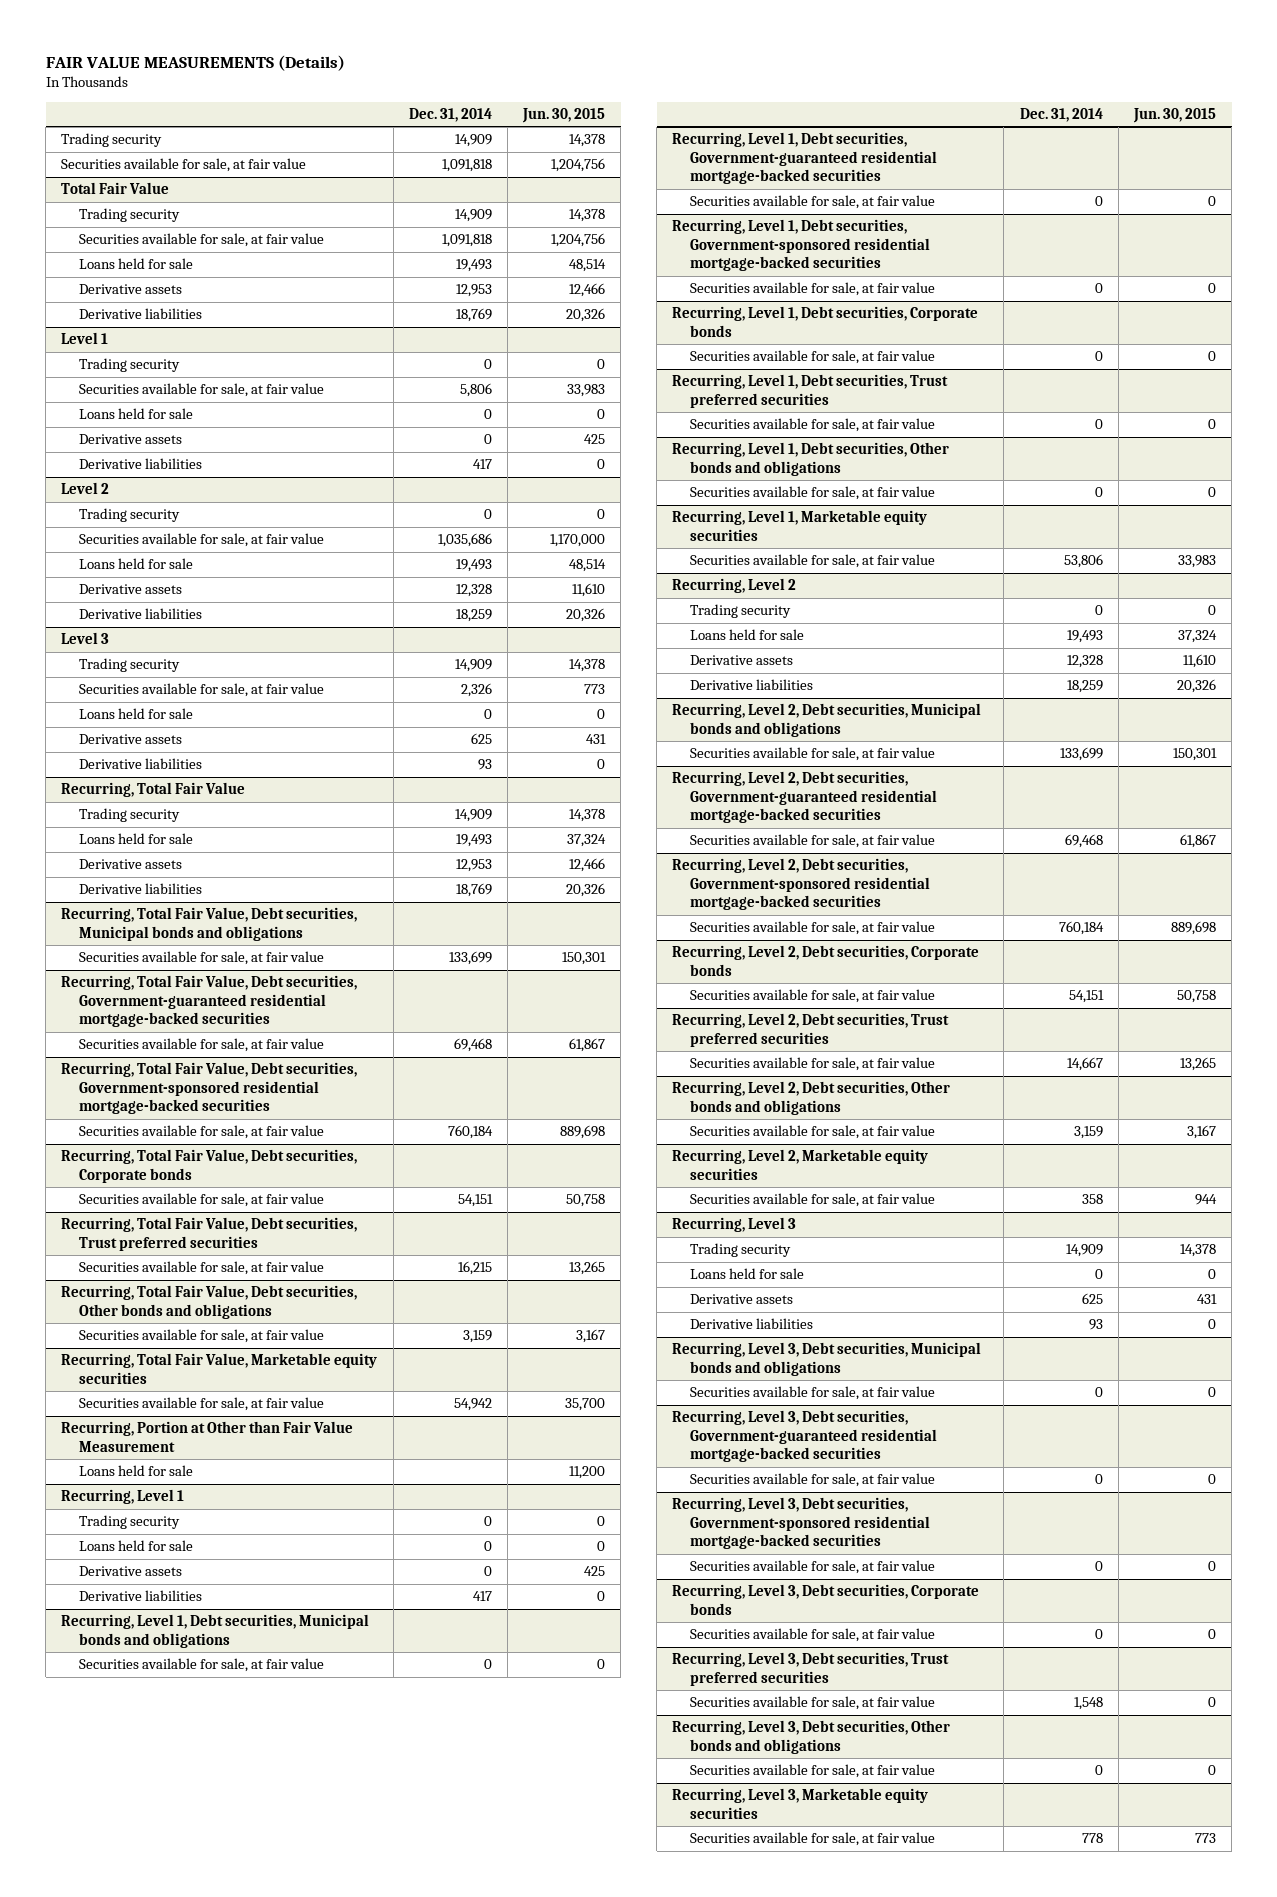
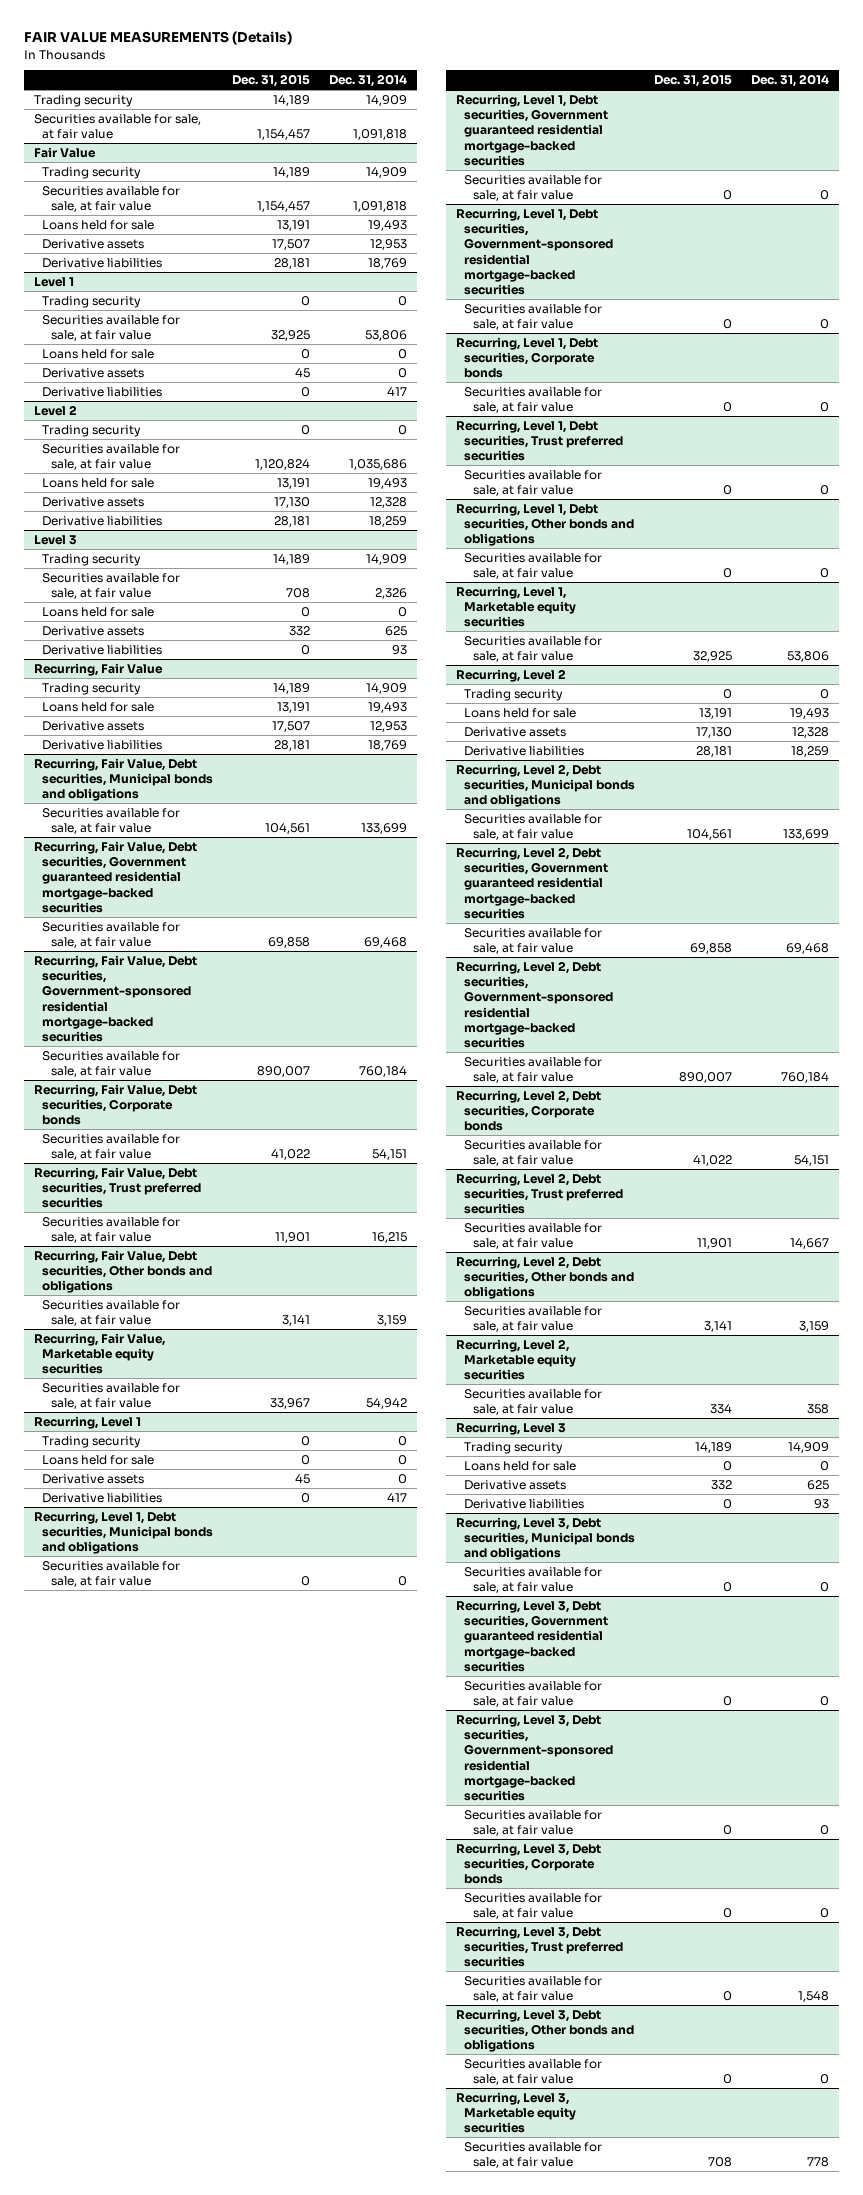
[522,107,606,123] Jun. 30, 2015 -> none
none -> [232,74,311,88] Dec. 31, 2015
[61,182,170,195] Total Fair Value -> [33,146,96,158] Fair Value
[459,383,492,398] 5,806 -> [365,330,408,342] 53,806
[61,782,246,798] Recurring, Total Fair Value -> [33,662,163,676] Recurring, Fair Value
[61,907,358,941] Recurring, Total Fair Value, Debt securities, Municipal bonds and obligations -> [33,757,214,802] Recurring, Fair Value, Debt securities, Municipal bonds and obligations
[61,975,358,1028] Recurring, Total Fair Value, Debt securities, Government-guaranteed residential mortgage-backed securities -> [33,840,197,913] Recurring, Fair Value, Debt securities, Government guaranteed residential mortgage-backed securities
[61,1062,358,1115] Recurring, Total Fair Value, Debt securities, Government-sponsored residential mortgage-backed securities -> [33,954,197,1043] Recurring, Fair Value, Debt securities, Government-sponsored residential mortgage-backed securities
[61,1149,358,1183] Recurring, Total Fair Value, Debt securities, Corporate bonds -> [33,1083,197,1126] Recurring, Fair Value, Debt securities, Corporate bonds
[61,1217,358,1251] Recurring, Total Fair Value, Debt securities, Trust preferred securities -> [33,1166,202,1209] Recurring, Fair Value, Debt securities, Trust preferred securities
[61,1285,358,1319] Recurring, Total Fair Value, Debt securities, Other bonds and obligations -> [33,1249,213,1294] Recurring, Fair Value, Debt securities, Other bonds and obligations
[61,1353,378,1384] Recurring, Total Fair Value, Marketable equity securities -> [33,1332,165,1375] Recurring, Fair Value, Marketable equity securities
[61,1421,354,1452] Recurring, Portion at Other than Fair Value Measurement -> none
[79,1465,194,1477] Loans held for sale -> none
[672,132,937,185] Recurring, Level 1, Debt securities, Government-guaranteed residential mortgage-backed securities -> [455,93,609,166] Recurring, Level 1, Debt securities, Government guaranteed residential mortgage-backed securities
[672,771,937,824] Recurring, Level 2, Debt securities, Government-guaranteed residential mortgage-backed securities -> [455,846,609,919] Recurring, Level 2, Debt securities, Government guaranteed residential mortgage-backed securities
[672,1410,937,1463] Recurring, Level 3, Debt securities, Government-guaranteed residential mortgage-backed securities -> [455,1599,609,1672] Recurring, Level 3, Debt securities, Government guaranteed residential mortgage-backed securities

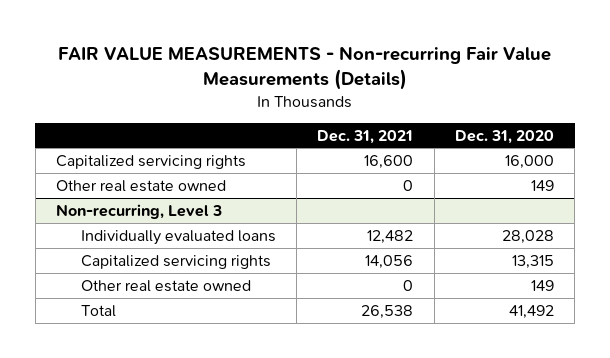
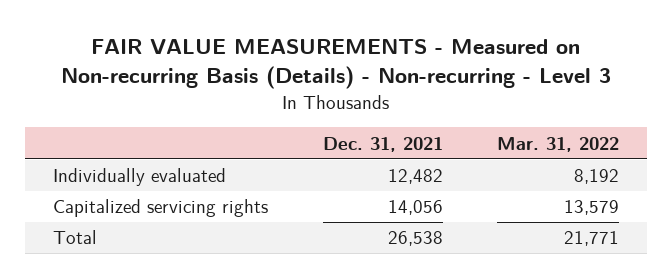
[57,46,551,91] FAIR VALUE MEASUREMENTS - Non-recurring Fair Value Measurements (Details) -> [61,39,612,90] FAIR VALUE MEASUREMENTS - Measured on Non-recurring Basis (Details) - Non-recurring - Level 3
[454,129,554,144] Dec. 31, 2020 -> none
none -> [497,136,620,152] Mar. 31, 2022
[55,154,246,169] Capitalized servicing rights -> none
[55,179,226,192] Other real estate owned -> none
[55,203,222,219] Non-recurring, Level 3 -> none
[80,229,276,245] Individually evaluated loans -> [52,168,226,187] Individually evaluated
[80,279,251,292] Other real estate owned -> none

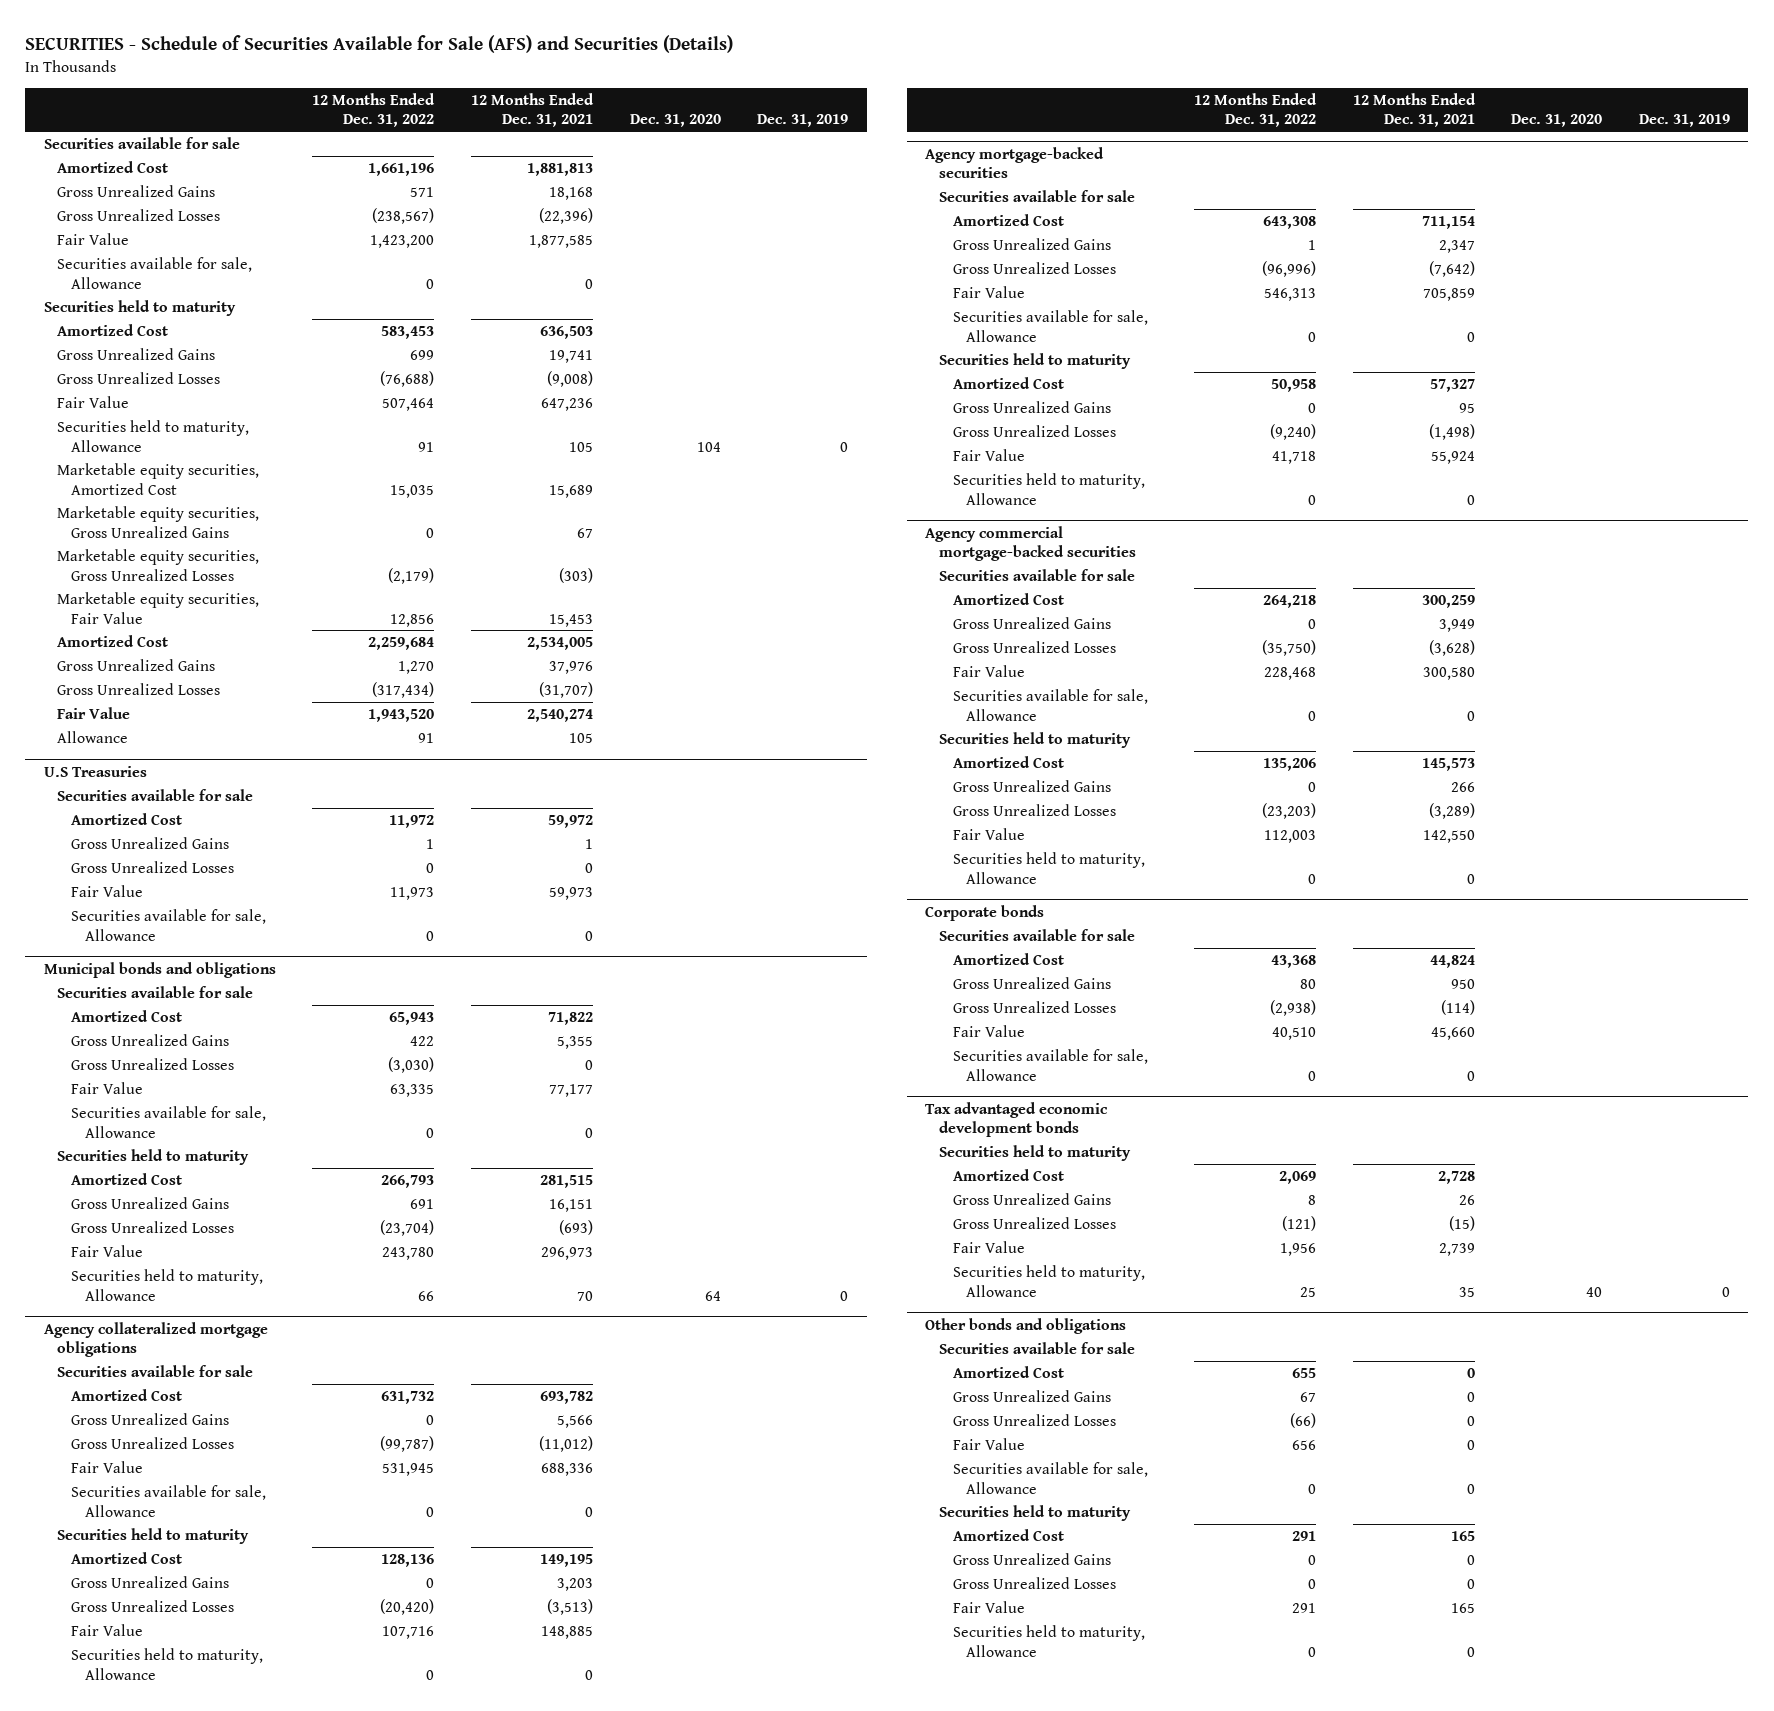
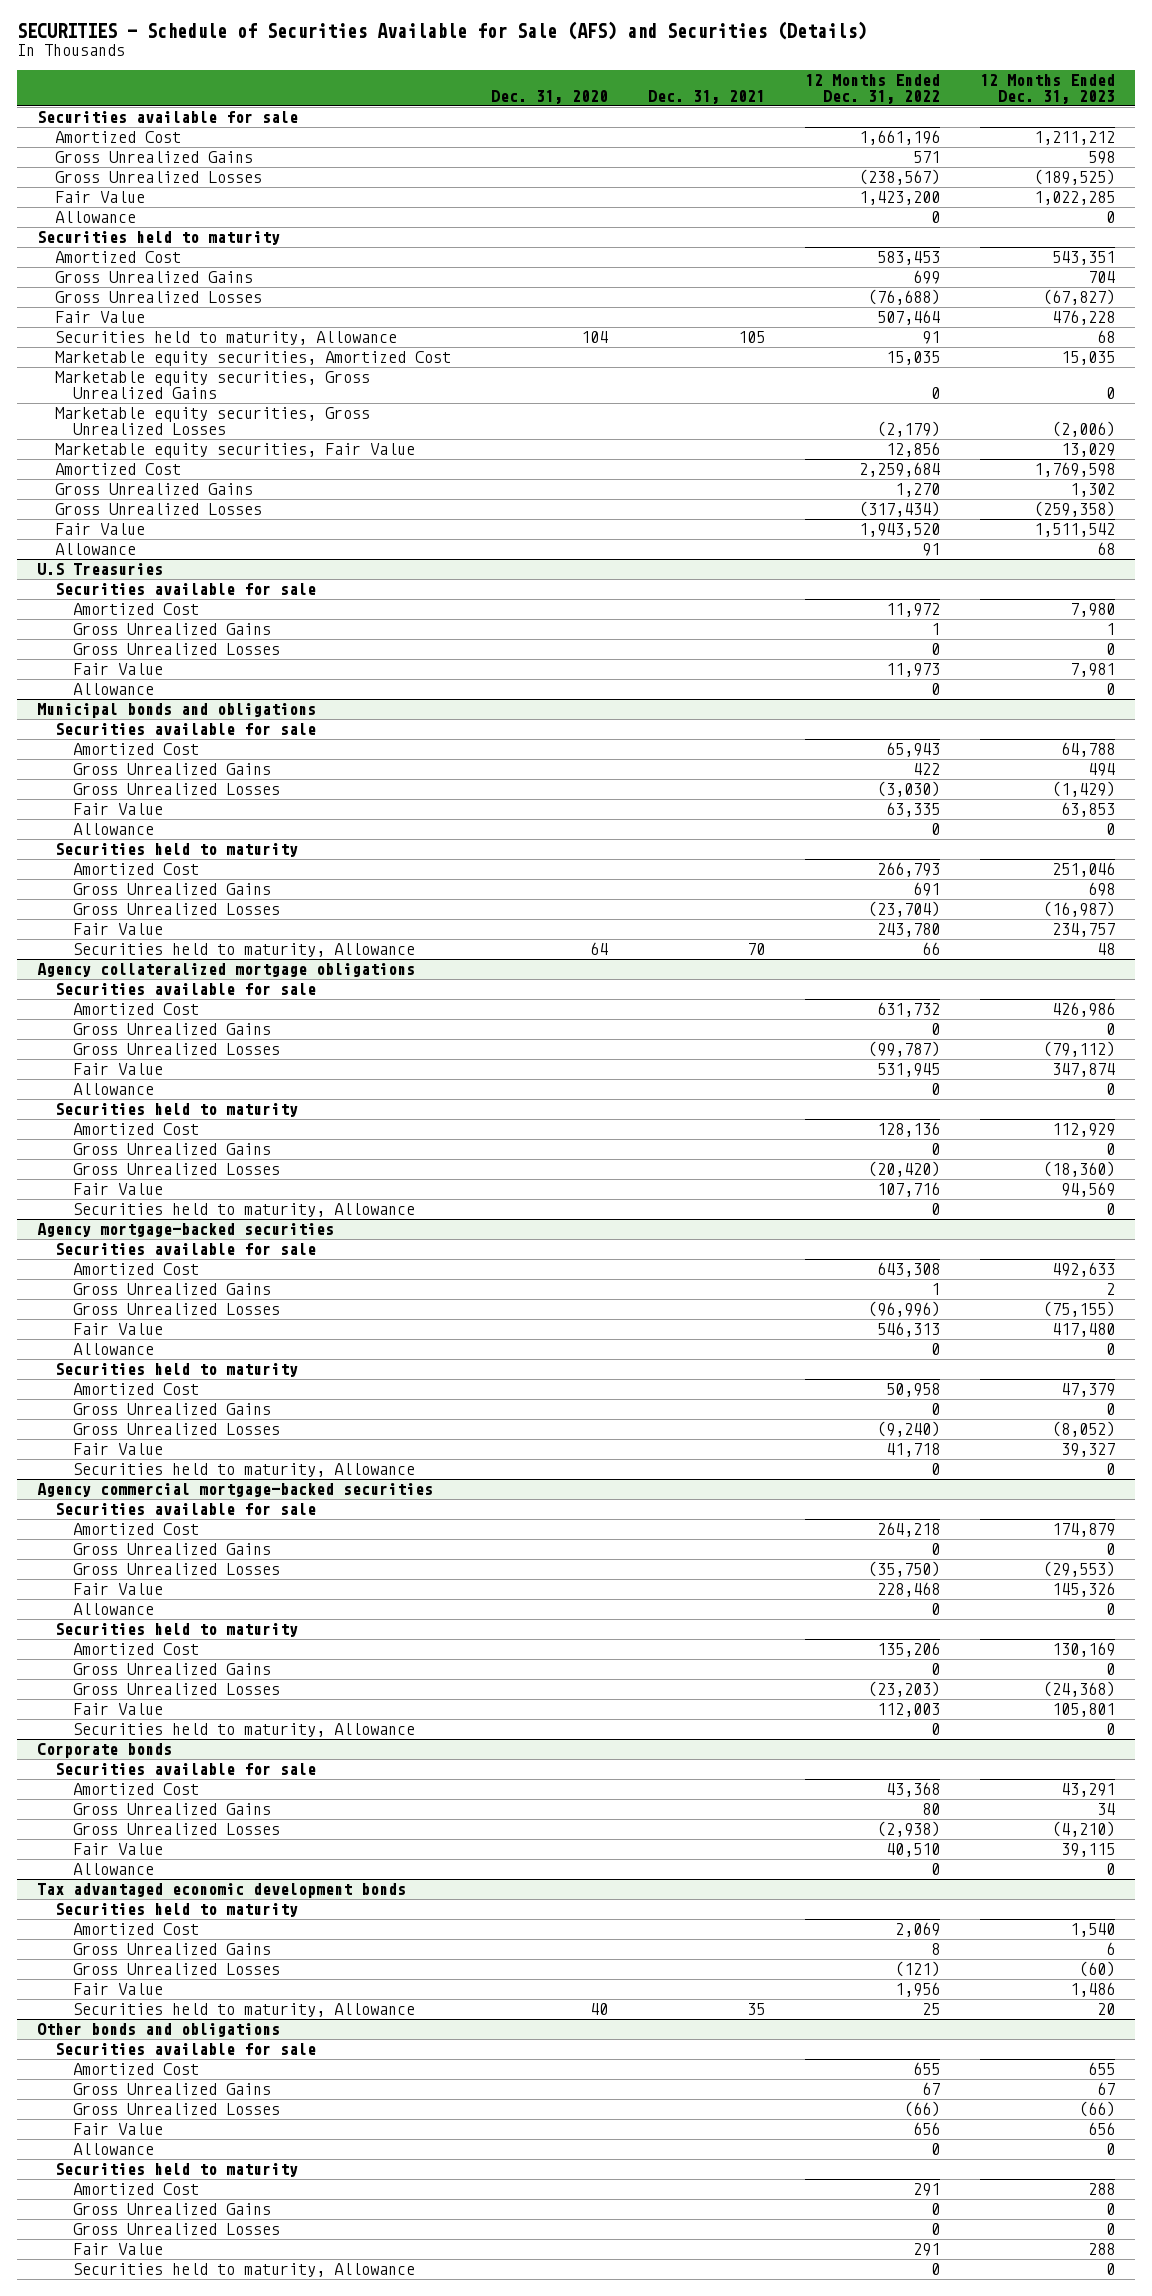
[470,92,594,128] 12 Months Ended Dec. 31, 2021 -> none
[757,114,849,128] Dec. 31, 2019 -> none
none -> [648,89,766,104] Dec. 31, 2021
none -> [980,73,1116,104] 12 Months Ended Dec. 31, 2023
[57,256,253,289] Securities available for sale, Allowance -> [54,211,136,224] Allowance
[71,908,267,941] Securities available for sale, Allowance -> [72,683,154,696] Allowance
[71,1105,267,1138] Securities available for sale, Allowance -> [72,823,154,836] Allowance
[71,1484,267,1517] Securities available for sale, Allowance -> [72,1083,154,1096] Allowance
[952,309,1148,342] Securities available for sale, Allowance -> [72,1343,154,1356] Allowance
[952,688,1148,721] Securities available for sale, Allowance -> [72,1603,154,1616] Allowance
[952,1048,1148,1081] Securities available for sale, Allowance -> [72,1863,154,1876] Allowance
[952,1461,1148,1494] Securities available for sale, Allowance -> [72,2143,154,2156] Allowance

